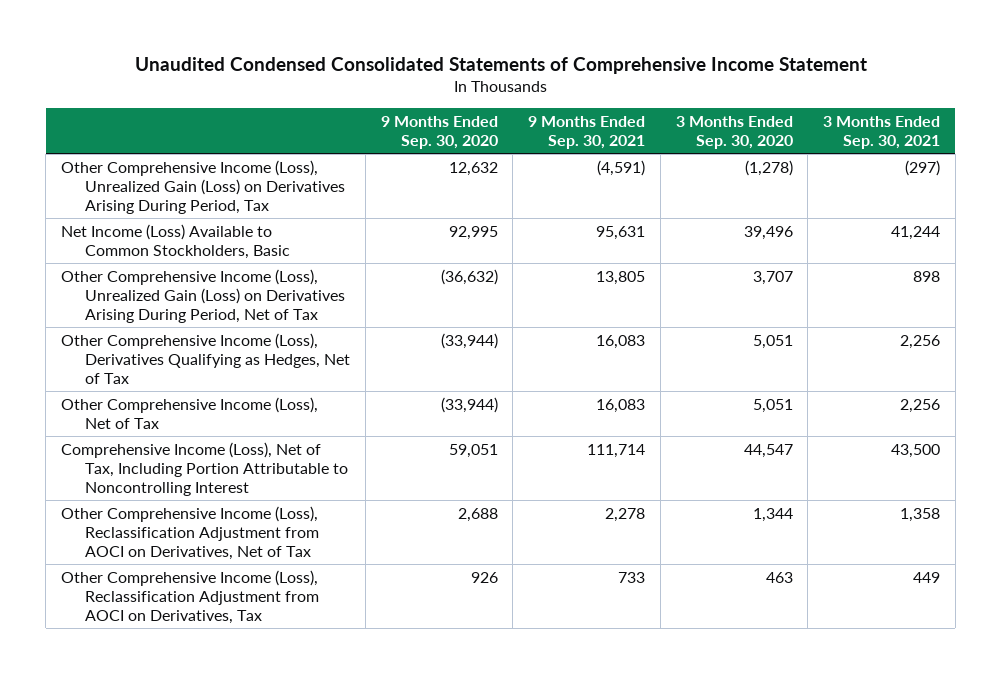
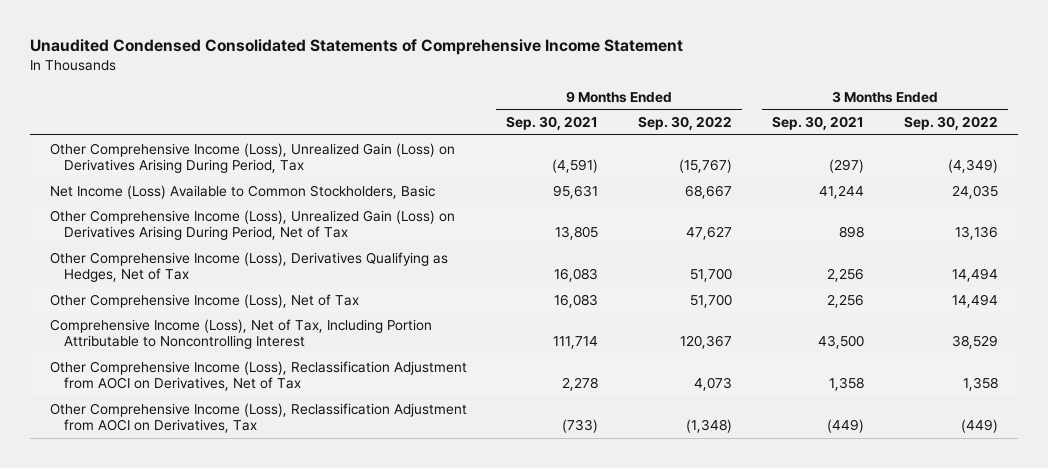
[380,115,498,149] 9 Months Ended Sep. 30, 2020 -> none
[675,115,793,149] 3 Months Ended Sep. 30, 2020 -> none
none -> [638,116,733,131] Sep. 30, 2022
none -> [904,116,999,131] Sep. 30, 2022
[618,571,646,583] 733 -> [562,418,599,433] (733)
[913,571,941,583] 449 -> [827,418,865,433] (449)

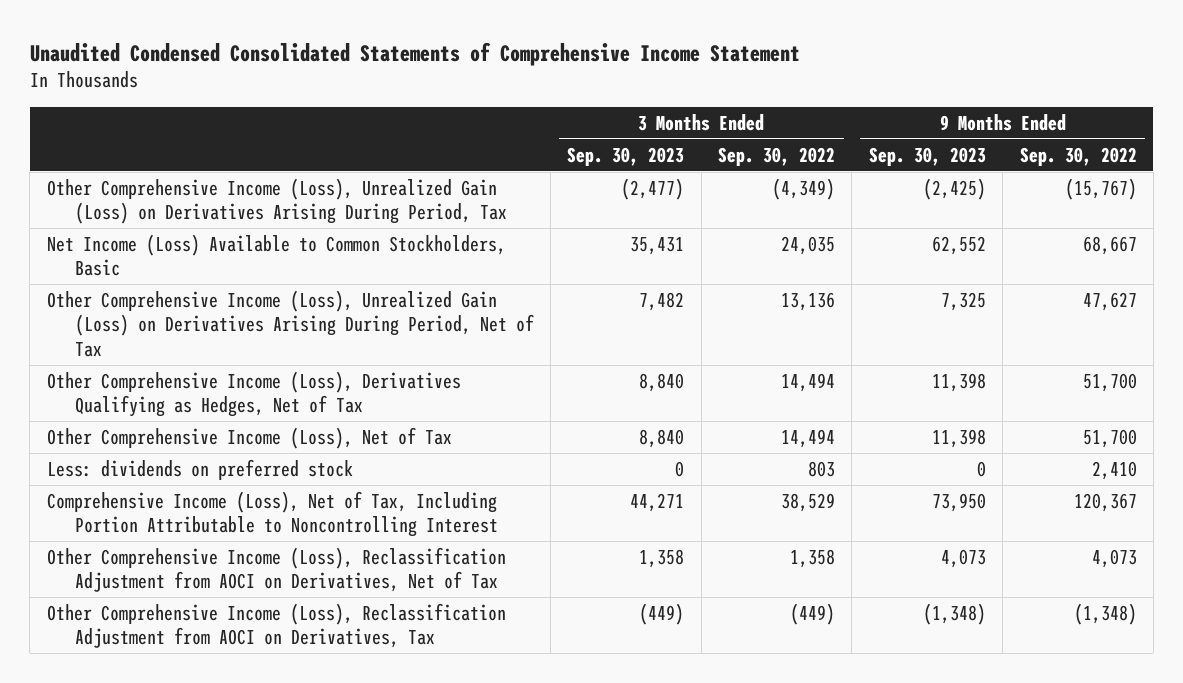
[506,116,599,131] Sep. 30, 2021 -> none
[772,116,865,131] Sep. 30, 2021 -> none
none -> [567,146,685,166] Sep. 30, 2023
none -> [868,146,986,166] Sep. 30, 2023
none -> [46,458,353,480] Less: dividends on preferred stock

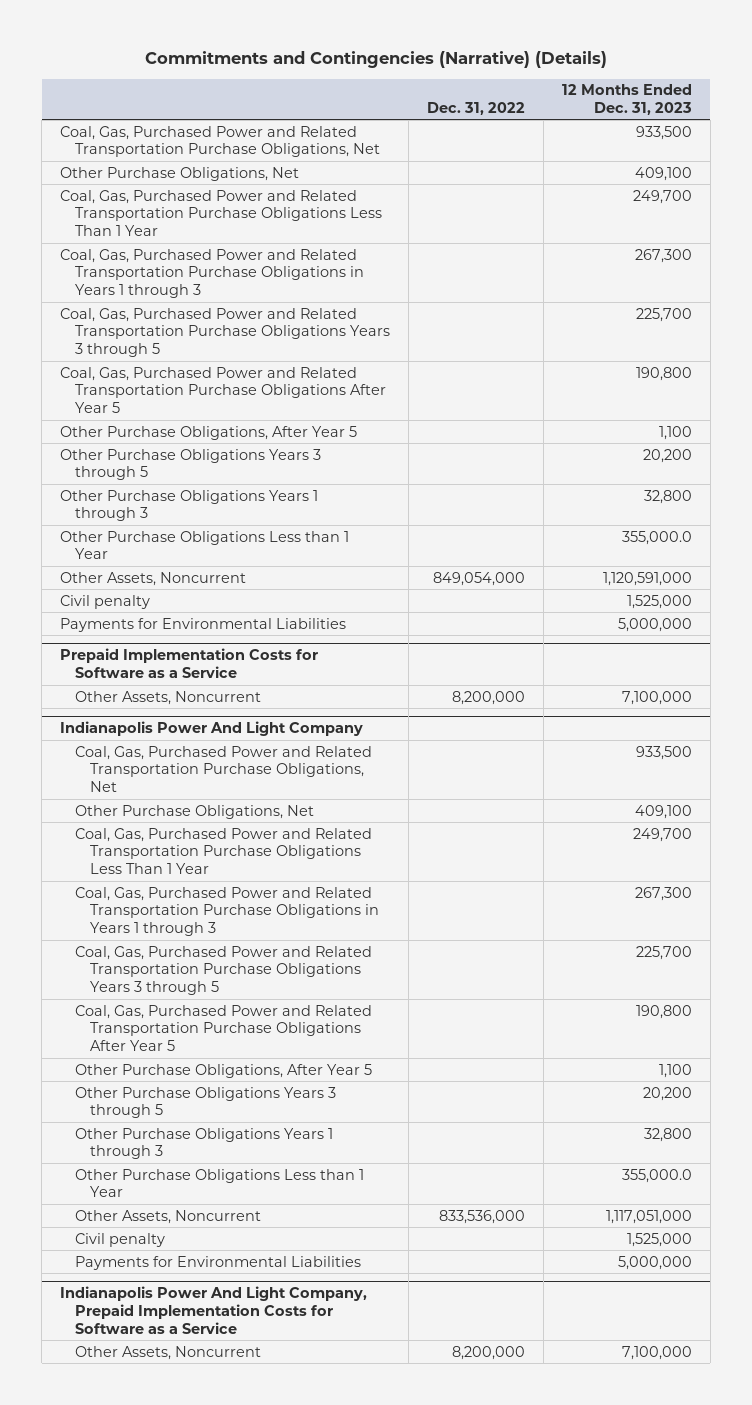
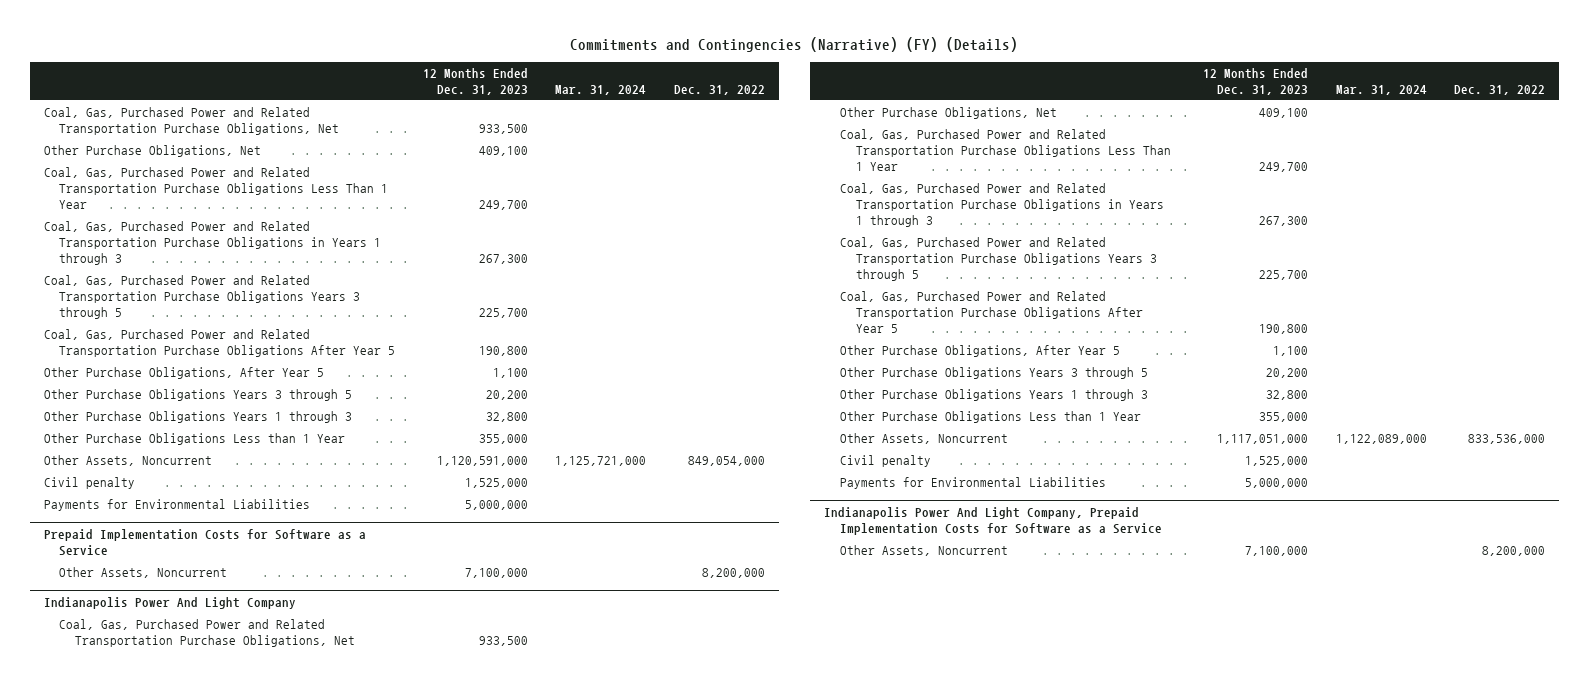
[145,51,608,69] Commitments and Contingencies (Narrative) (Details) -> [570,37,1019,53] Commitments and Contingencies (Narrative) (FY) (Details)
none -> [555,84,647,95] Mar. 31, 2024
[621,530,692,545] 355,000.0 -> [478,434,528,445] 355,000
[621,1168,692,1183] 355,000.0 -> [1259,412,1309,423] 355,000

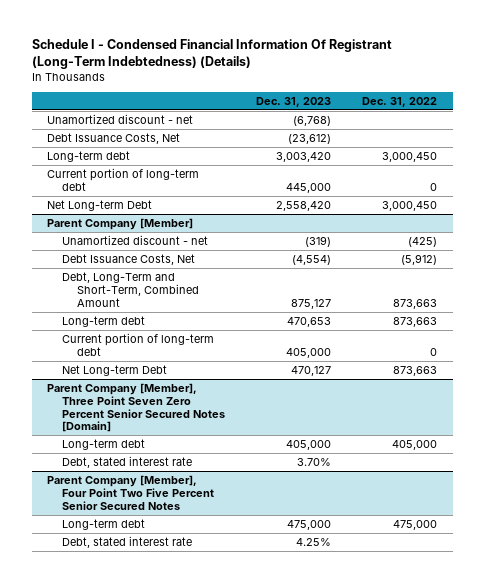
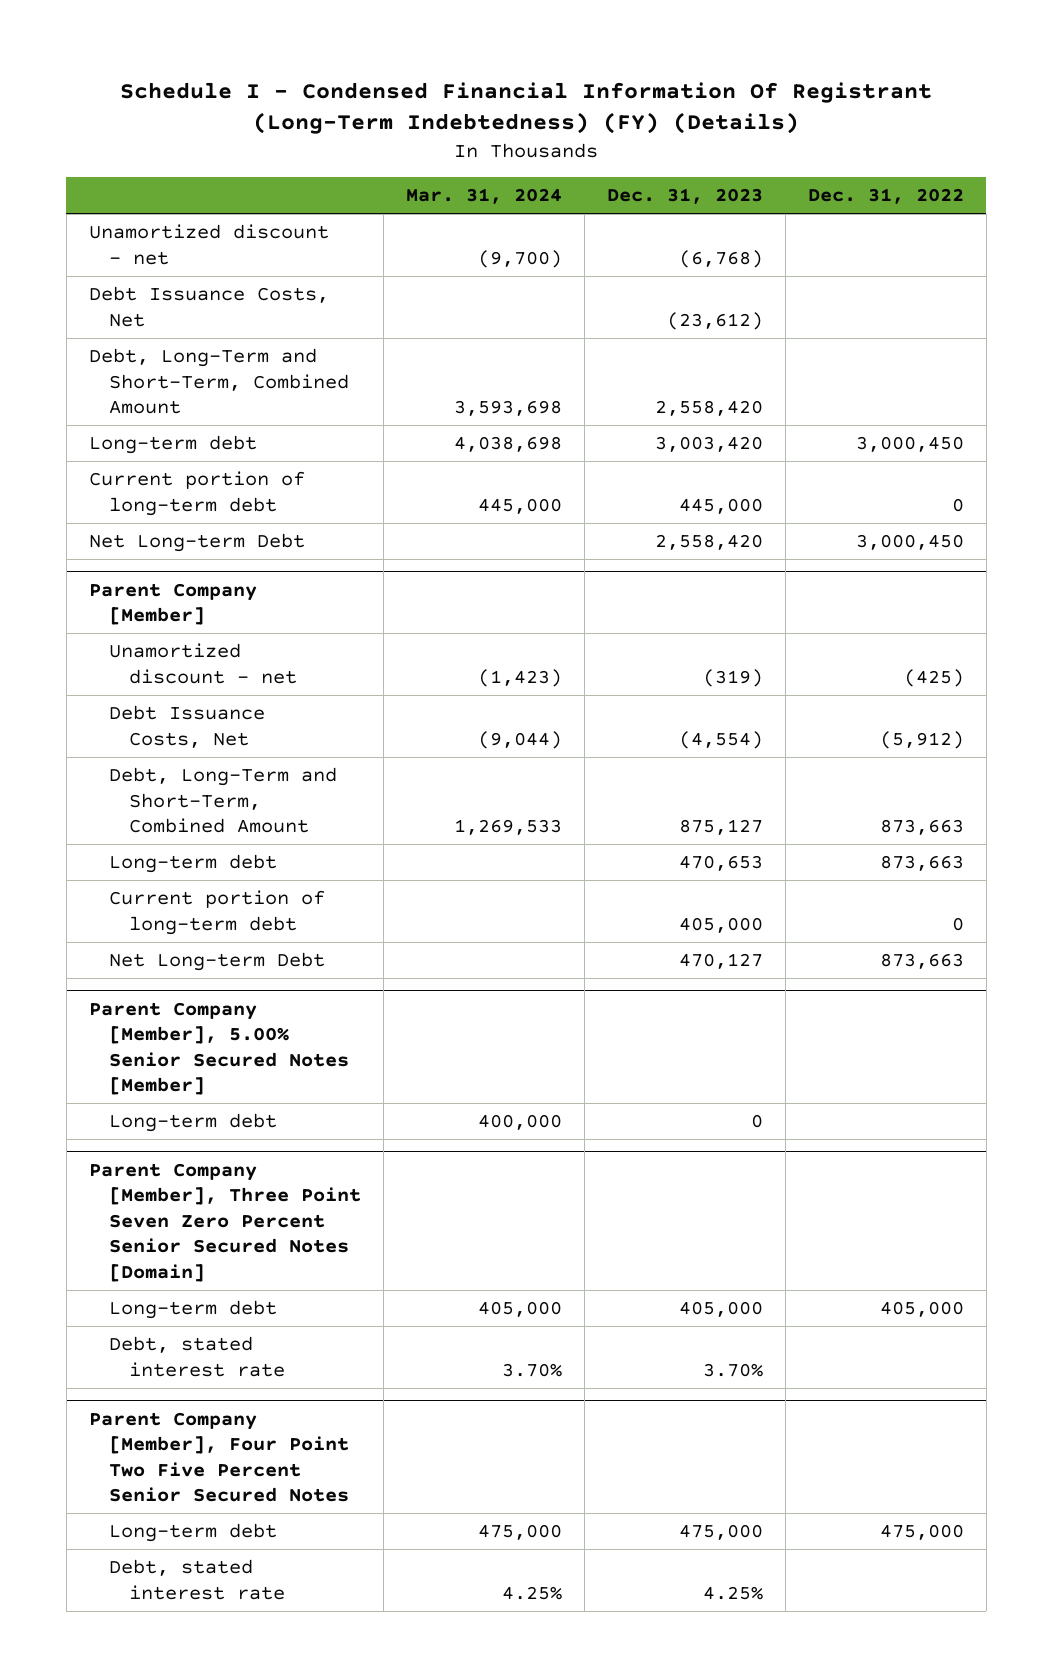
[31,38,392,69] Schedule I - Condensed Financial Information Of Registrant (Long-Term Indebtedness) (Details) -> [120,81,933,135] Schedule I - Condensed Financial Information Of Registrant (Long-Term Indebtedness) (FY) (Details)
none -> [405,187,562,204] Mar. 31, 2024
none -> [88,348,349,414] Debt, Long-Term and Short-Term, Combined Amount
none -> [88,1001,349,1096] Parent Company [Member], 5.00% Senior Secured Notes [Member]
none -> [108,1113,277,1133] Long-term debt

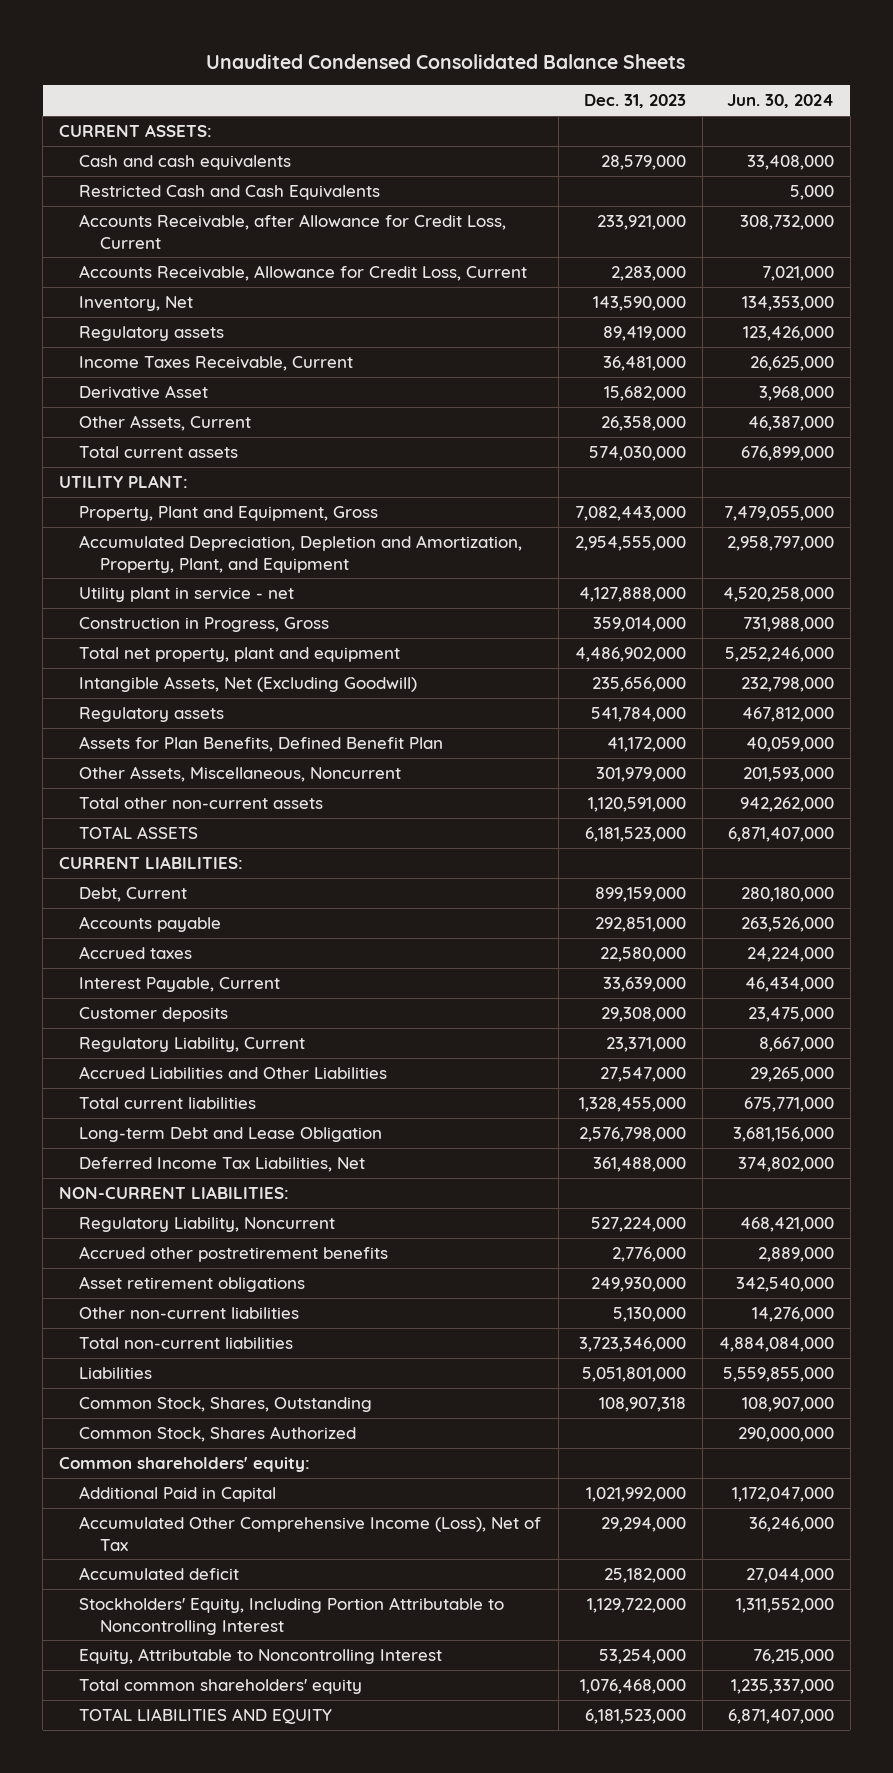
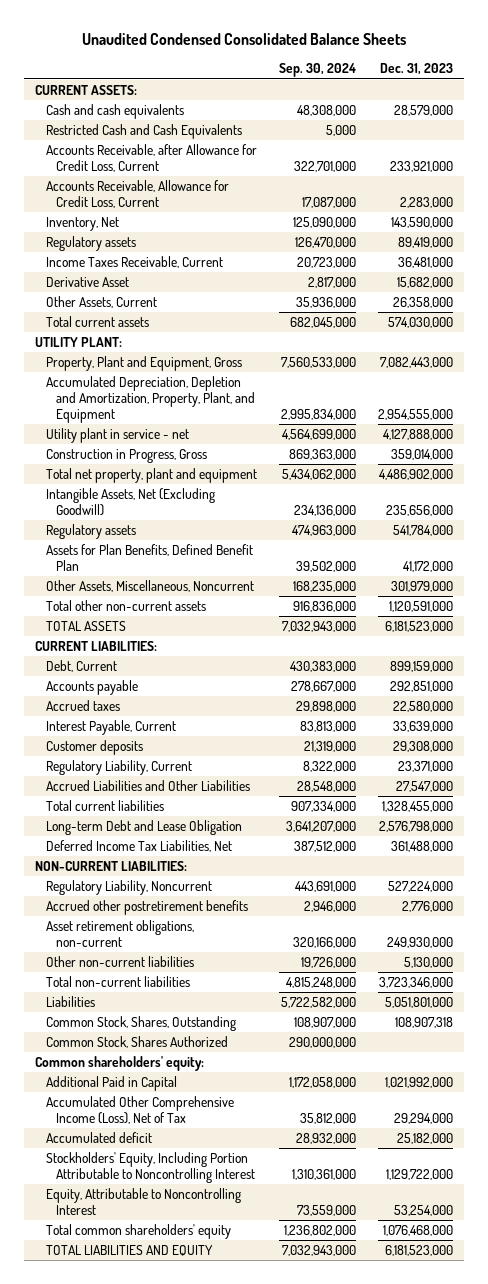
[726,94,834,109] Jun. 30, 2024 -> none
none -> [278,63,356,78] Sep. 30, 2024
[79,1275,306,1292] Asset retirement obligations -> [45,920,194,948] Asset retirement obligations, non-current

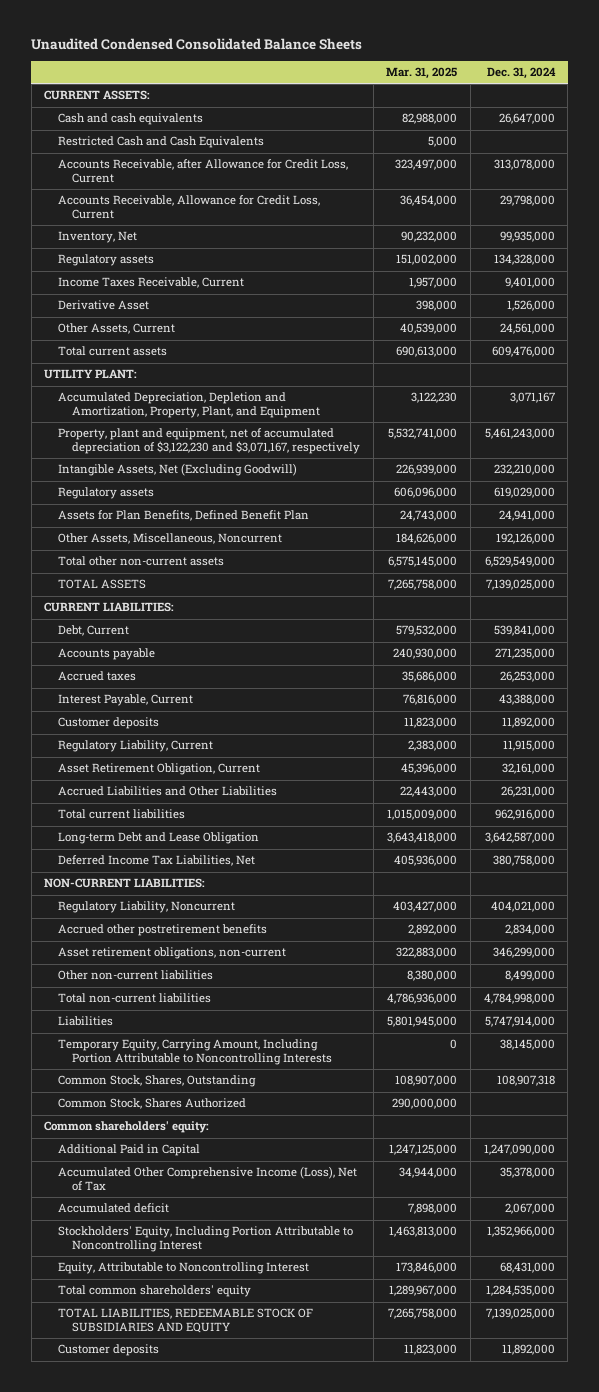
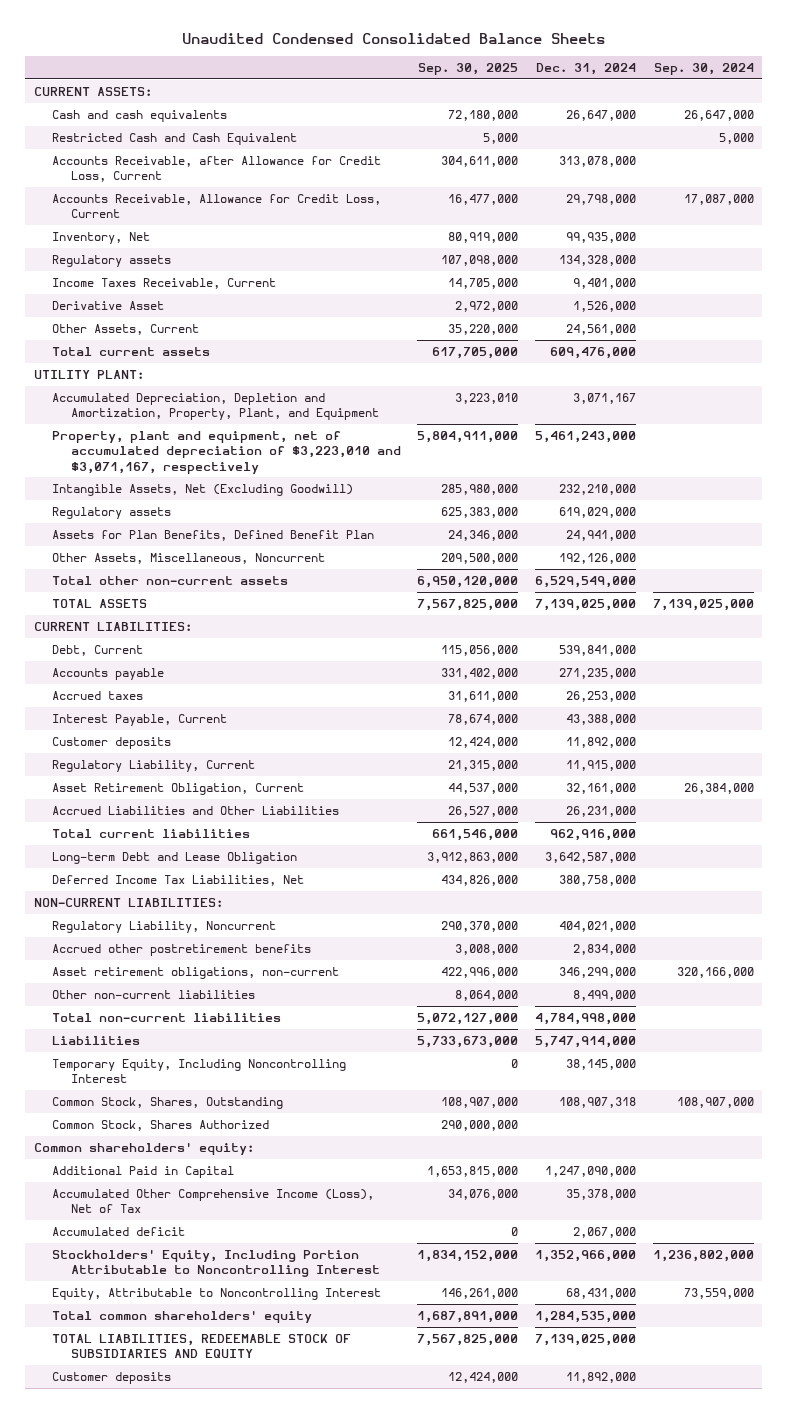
[386,67,458,80] Mar. 31, 2025 -> none
none -> [418,63,519,76] Sep. 30, 2025
none -> [653,63,754,76] Sep. 30, 2024
[58,136,265,149] Restricted Cash and Cash Equivalents -> [52,132,298,145] Restricted Cash and Cash Equivalent
[58,428,361,455] Property, plant and equipment, net of accumulated depreciation of $3,122,230 and $3,071,167, respectively -> [52,430,401,474] Property, plant and equipment, net of accumulated depreciation of $3,223,010 and $3,071,167, respectively
[58,1039,333,1066] Temporary Equity, Carrying Amount, Including Portion Attributable to Noncontrolling Interests -> [52,1058,347,1084] Temporary Equity, Including Noncontrolling Interest

